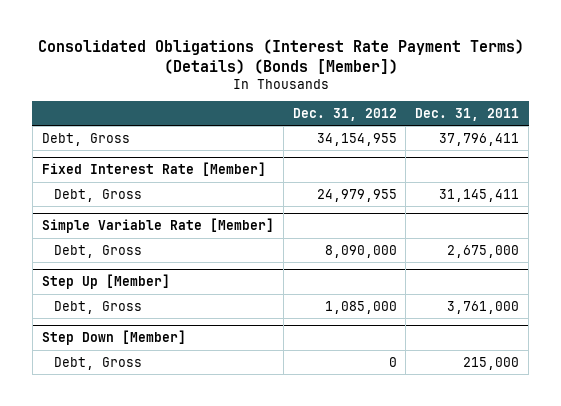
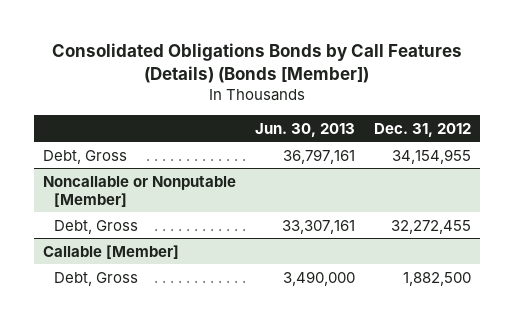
[37,39,524,74] Consolidated Obligations (Interest Rate Payment Terms) (Details) (Bonds [Member]) -> [52,43,463,84] Consolidated Obligations Bonds by Call Features (Details) (Bonds [Member])
[415,107,520,121] Dec. 31, 2011 -> none
none -> [255,122,356,137] Jun. 30, 2013
[41,162,266,177] Fixed Interest Rate [Member] -> none
[41,218,274,234] Simple Variable Rate [Member] -> none
[41,274,170,290] Step Up [Member] -> none
[53,300,142,314] Debt, Gross -> none
[41,330,186,346] Step Down [Member] -> none
[53,356,142,370] Debt, Gross -> none
none -> [43,175,237,207] Noncallable or Nonputable [Member]
[316,188,397,202] 24,979,955 -> [390,219,471,234] 32,272,455
none -> [43,244,180,259] Callable [Member]
[324,244,397,258] 8,090,000 -> [402,271,471,286] 1,882,500

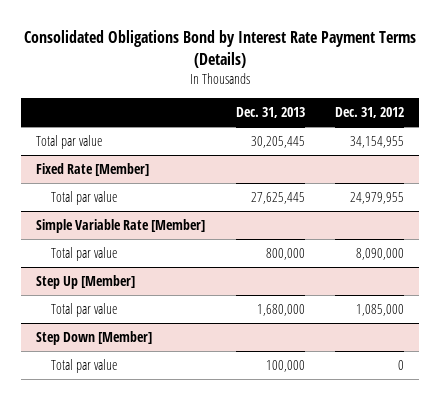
[52,43,463,84] Consolidated Obligations Bonds by Call Features (Details) (Bonds [Member]) -> [24,30,417,68] Consolidated Obligations Bond by Interest Rate Payment Terms (Details)
[255,122,356,137] Jun. 30, 2013 -> none
none -> [235,107,305,119] Dec. 31, 2013
[43,175,237,207] Noncallable or Nonputable [Member] -> none
[54,219,139,234] Debt, Gross -> none
[43,244,180,259] Callable [Member] -> none
[54,271,139,286] Debt, Gross -> none
[43,149,128,164] Debt, Gross -> [36,135,103,150] Total par value
none -> [36,163,150,177] Fixed Rate [Member]
none -> [51,191,118,206] Total par value
none -> [36,219,206,234] Simple Variable Rate [Member]
none -> [51,247,118,262] Total par value
none -> [36,275,136,290] Step Up [Member]
none -> [51,303,118,318] Total par value
none -> [36,331,153,346] Step Down [Member]
none -> [51,359,118,374] Total par value

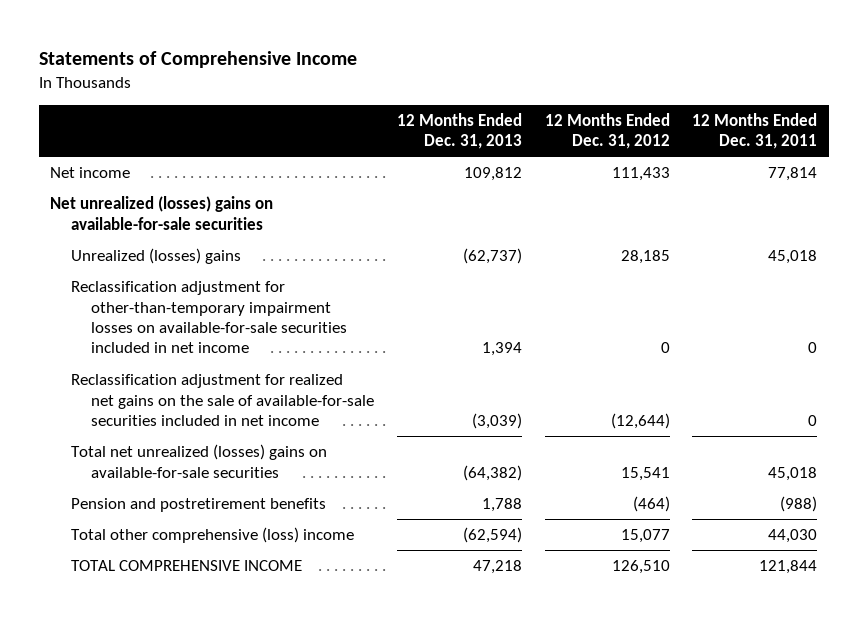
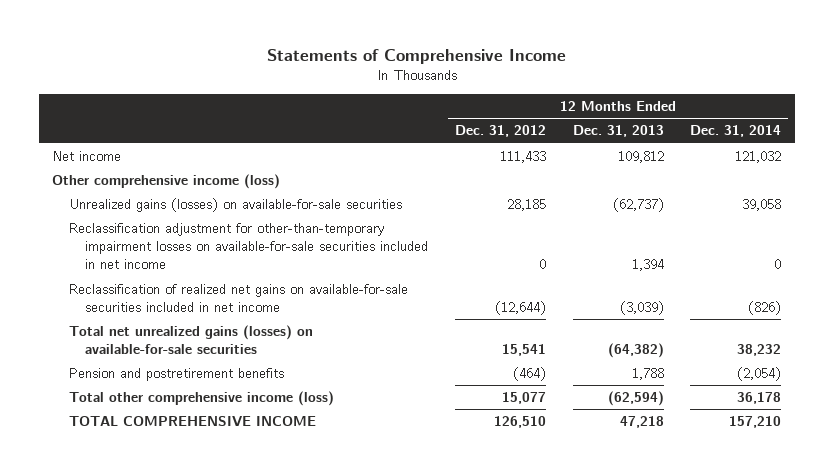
[692,112,818,150] 12 Months Ended Dec. 31, 2011 -> none
none -> [690,125,782,138] Dec. 31, 2014
[50,196,274,230] Net unrealized (losses) gains on available-for-sale securities -> none
none -> [52,174,281,190] Other comprehensive income (loss)
[70,248,241,265] Unrealized (losses) gains -> [68,198,402,213] Unrealized gains (losses) on available-for-sale securities
[70,374,375,426] Reclassification adjustment for realized net gains on the sale of available-for-sale securities included in net income -> [68,284,408,313] Reclassification of realized net gains on available-for-sale securities included in net income
[70,444,327,478] Total net unrealized (losses) gains on available-for-sale securities -> [68,325,313,355] Total net unrealized gains (losses) on available-for-sale securities
[70,527,354,544] Total other comprehensive (loss) income -> [68,391,334,407] Total other comprehensive income (loss)

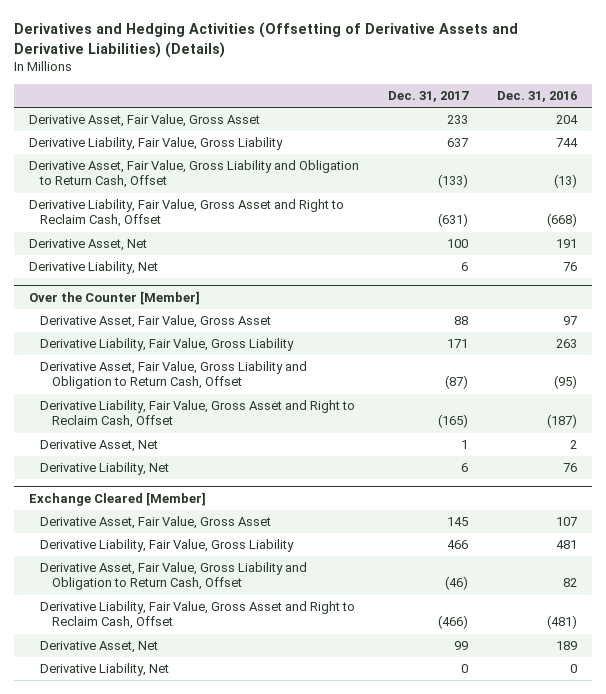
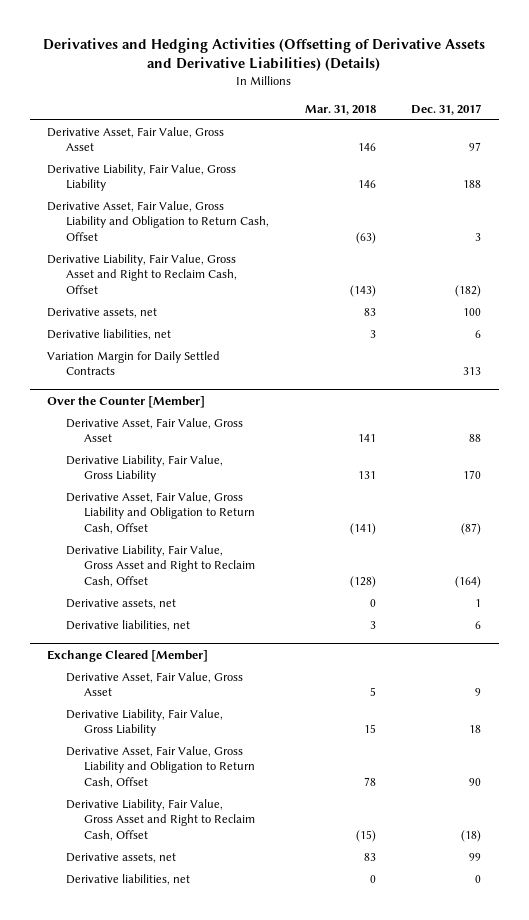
[497,91,578,103] Dec. 31, 2016 -> none
none -> [304,104,376,115] Mar. 31, 2018
[446,115,468,125] 233 -> [469,142,482,152] 97
[446,138,468,148] 637 -> [463,180,482,189] 188
[437,174,468,189] (133) -> [475,232,482,241] 3
[437,213,468,228] (631) -> [455,284,482,297] (182)
[28,239,147,252] Derivative Asset, Net -> [47,308,158,319] Derivative assets, net
[28,261,158,275] Derivative Liability, Net -> [47,329,172,341] Derivative liabilities, net
none -> [47,351,221,376] Variation Margin for Daily Settled Contracts
[446,339,468,349] 171 -> [463,470,482,480] 170
[437,414,468,429] (165) -> [455,575,482,588] (164)
[40,440,159,453] Derivative Asset, Net -> [65,599,176,610] Derivative assets, net
[40,462,170,476] Derivative Liability, Net -> [65,620,190,632] Derivative liabilities, net
[446,517,468,527] 145 -> [475,688,482,697] 9
[446,540,468,550] 466 -> [469,725,482,734] 18
[444,576,468,591] (46) -> [469,777,482,786] 90
[437,615,468,630] (466) -> [461,829,482,842] (18)
[40,641,159,654] Derivative Asset, Net -> [65,853,176,864] Derivative assets, net
[40,663,170,677] Derivative Liability, Net -> [65,874,190,886] Derivative liabilities, net

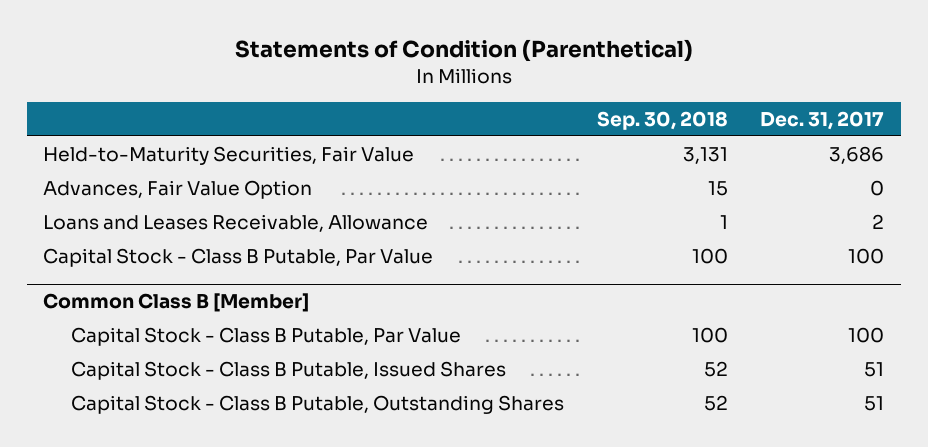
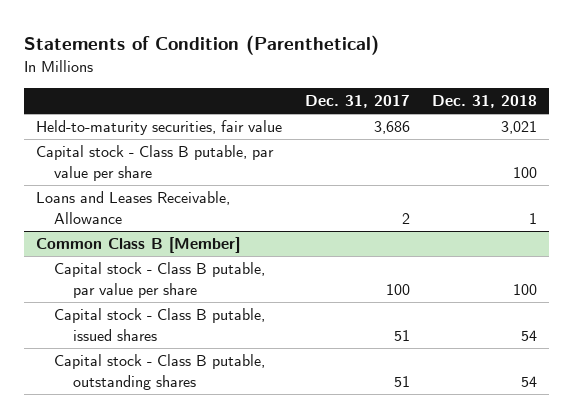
[596,110,728,130] Sep. 30, 2018 -> none
none -> [432,95,538,109] Dec. 31, 2018
[43,179,313,199] Advances, Fair Value Option -> none
[43,145,415,165] Held-to-Maturity Securities, Fair Value -> [35,120,282,136] Held-to-maturity securities, fair value
none -> [35,145,274,182] Capital stock - Class B putable, par value per share
[43,247,434,267] Capital Stock - Class B Putable, Par Value -> none
[70,326,461,346] Capital Stock - Class B Putable, Par Value -> [54,262,266,299] Capital stock - Class B putable, par value per share
[70,360,506,380] Capital Stock - Class B Putable, Issued Shares -> [54,308,266,342] Capital stock - Class B putable, issued shares
[70,394,564,414] Capital Stock - Class B Putable, Outstanding Shares -> [54,354,266,391] Capital stock - Class B putable, outstanding shares

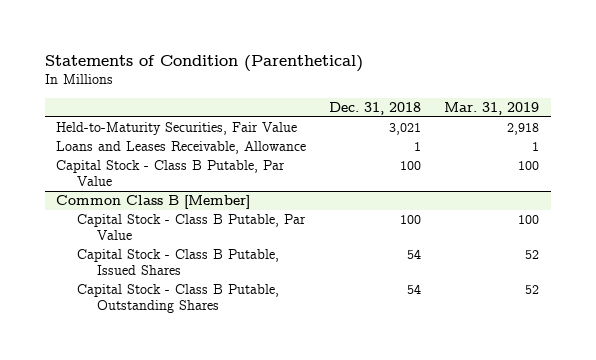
[304,95,410,109] Dec. 31, 2017 -> none
none -> [444,101,540,115] Mar. 31, 2019
[35,145,274,182] Capital stock - Class B putable, par value per share -> none
[35,120,282,136] Held-to-maturity securities, fair value -> [56,122,298,136] Held-to-Maturity Securities, Fair Value
none -> [56,160,286,186] Capital Stock - Class B Putable, Par Value
[54,262,266,299] Capital stock - Class B putable, par value per share -> [76,214,306,240] Capital Stock - Class B Putable, Par Value
[54,308,266,342] Capital stock - Class B putable, issued shares -> [76,249,279,275] Capital Stock - Class B Putable, Issued Shares
[54,354,266,391] Capital stock - Class B putable, outstanding shares -> [76,284,279,313] Capital Stock - Class B Putable, Outstanding Shares

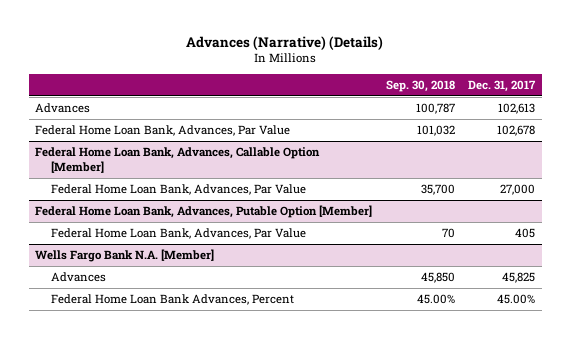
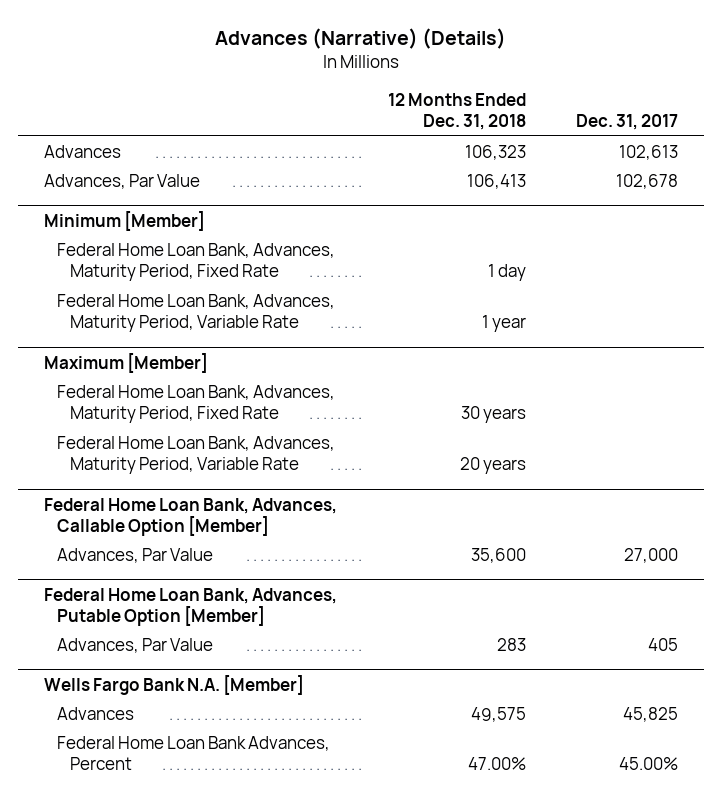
[385,80,455,93] Sep. 30, 2018 -> none
none -> [387,92,526,131] 12 Months Ended Dec. 31, 2018
[35,125,291,137] Federal Home Loan Bank, Advances, Par Value -> [43,173,200,189] Advances, Par Value
none -> [43,210,205,231] Minimum [Member]
none -> [56,242,335,282] Federal Home Loan Bank, Advances, Maturity Period, Fixed Rate
none -> [56,293,335,333] Federal Home Loan Bank, Advances, Maturity Period, Variable Rate
none -> [43,352,208,373] Maximum [Member]
none -> [56,384,335,424] Federal Home Loan Bank, Advances, Maturity Period, Fixed Rate
none -> [56,435,335,475] Federal Home Loan Bank, Advances, Maturity Period, Variable Rate
[50,184,306,196] Federal Home Loan Bank, Advances, Par Value -> [56,547,213,563] Advances, Par Value
[50,228,306,240] Federal Home Loan Bank, Advances, Par Value -> [56,637,213,653] Advances, Par Value

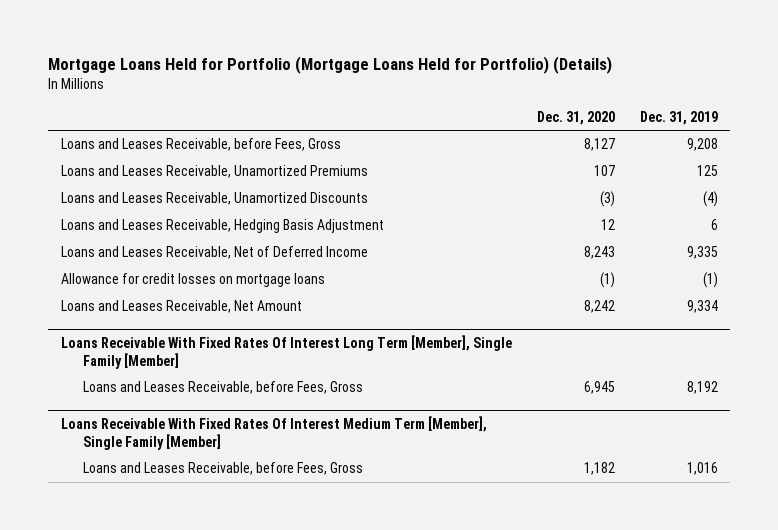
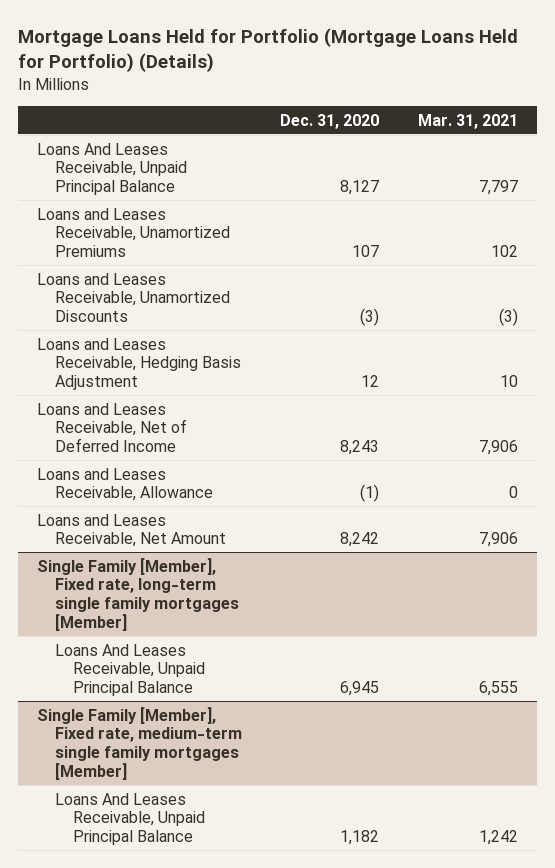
[639,111,718,126] Dec. 31, 2019 -> none
none -> [417,113,518,129] Mar. 31, 2021
[60,138,341,152] Loans and Leases Receivable, before Fees, Gross -> [37,142,188,195] Loans And Leases Receivable, Unpaid Principal Balance
[60,273,325,288] Allowance for credit losses on mortgage loans -> [37,467,214,502] Loans and Leases Receivable, Allowance
[60,334,512,370] Loans Receivable With Fixed Rates Of Interest Long Term [Member], Single Family [Member] -> none
[60,415,487,451] Loans Receivable With Fixed Rates Of Interest Medium Term [Member], Single Family [Member] -> none
none -> [37,557,240,631] Single Family [Member], Fixed rate, long-term single family mortgages [Member]
[82,381,363,395] Loans and Leases Receivable, before Fees, Gross -> [55,643,206,696] Loans And Leases Receivable, Unpaid Principal Balance
none -> [37,706,243,780] Single Family [Member], Fixed rate, medium-term single family mortgages [Member]
[82,462,363,476] Loans and Leases Receivable, before Fees, Gross -> [55,792,206,845] Loans And Leases Receivable, Unpaid Principal Balance

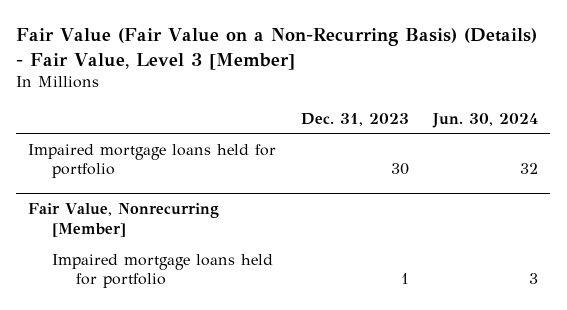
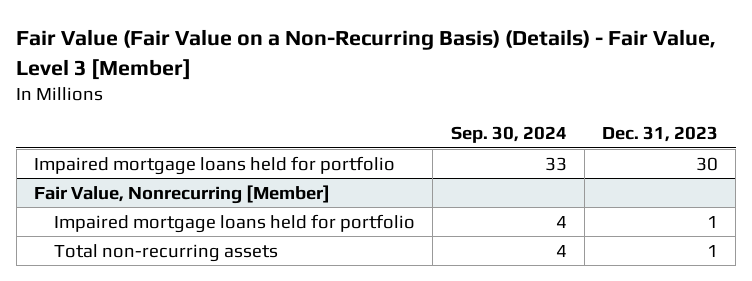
[432,112,539,128] Jun. 30, 2024 -> none
none -> [450,126,567,144] Sep. 30, 2024
none -> [53,243,278,262] Total non-recurring assets

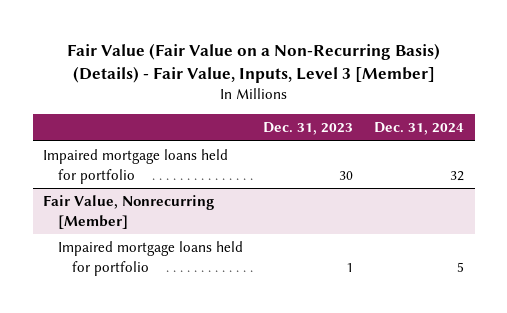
[16,29,717,80] Fair Value (Fair Value on a Non-Recurring Basis) (Details) - Fair Value, Level 3 [Member] -> [66,42,440,83] Fair Value (Fair Value on a Non-Recurring Basis) (Details) - Fair Value, Inputs, Level 3 [Member]
[450,126,567,144] Sep. 30, 2024 -> none
none -> [374,122,465,136] Dec. 31, 2024
[53,243,278,262] Total non-recurring assets -> none

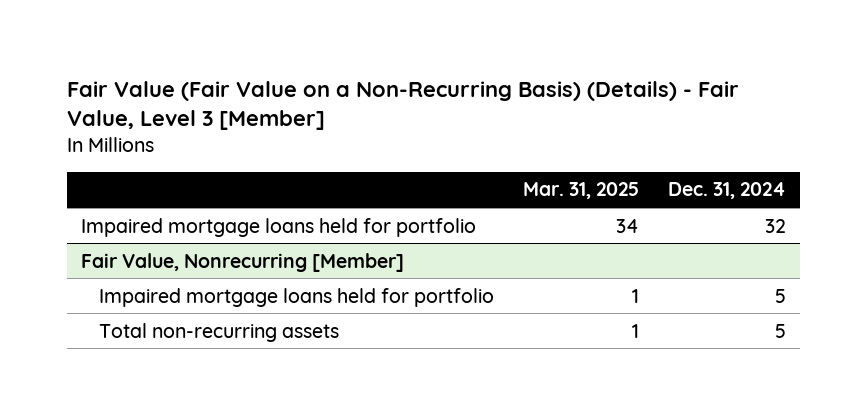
[66,42,440,83] Fair Value (Fair Value on a Non-Recurring Basis) (Details) - Fair Value, Inputs, Level 3 [Member] -> [66,80,739,131] Fair Value (Fair Value on a Non-Recurring Basis) (Details) - Fair Value, Level 3 [Member]
[263,122,354,136] Dec. 31, 2023 -> none
none -> [523,182,640,200] Mar. 31, 2025
none -> [99,322,340,342] Total non-recurring assets

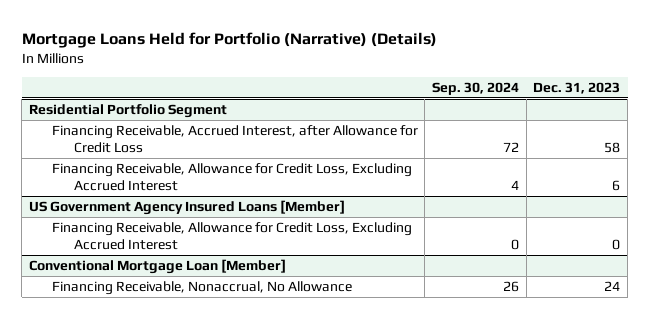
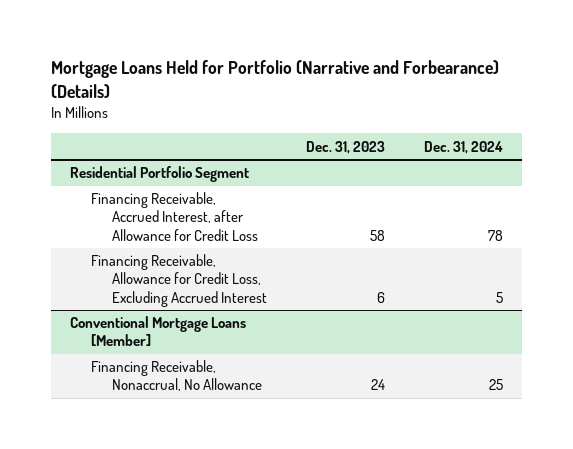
[21,31,437,48] Mortgage Loans Held for Portfolio (Narrative) (Details) -> [50,60,499,98] Mortgage Loans Held for Portfolio (Narrative and Forbearance) (Details)
[432,81,520,95] Sep. 30, 2024 -> none
none -> [423,140,503,154] Dec. 31, 2024
[29,199,346,215] US Government Agency Insured Loans [Member] -> none
[51,221,412,251] Financing Receivable, Allowance for Credit Loss, Excluding Accrued Interest -> none
[29,258,287,274] Conventional Mortgage Loan [Member] -> [70,316,247,347] Conventional Mortgage Loans [Member]

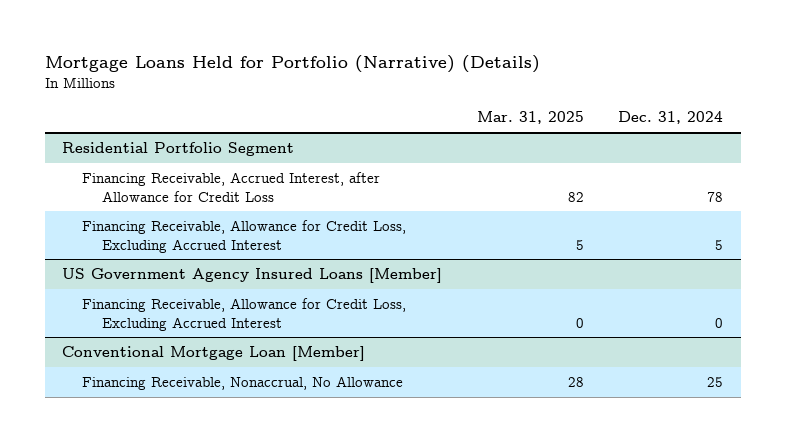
[50,60,499,98] Mortgage Loans Held for Portfolio (Narrative and Forbearance) (Details) -> [44,54,540,73] Mortgage Loans Held for Portfolio (Narrative) (Details)
[306,140,386,154] Dec. 31, 2023 -> none
none -> [476,111,584,125] Mar. 31, 2025
none -> [62,267,443,283] US Government Agency Insured Loans [Member]
none -> [82,297,407,331] Financing Receivable, Allowance for Credit Loss, Excluding Accrued Interest
[70,316,247,347] Conventional Mortgage Loans [Member] -> [62,345,366,361] Conventional Mortgage Loan [Member]

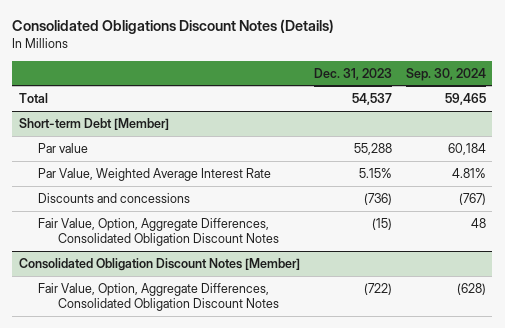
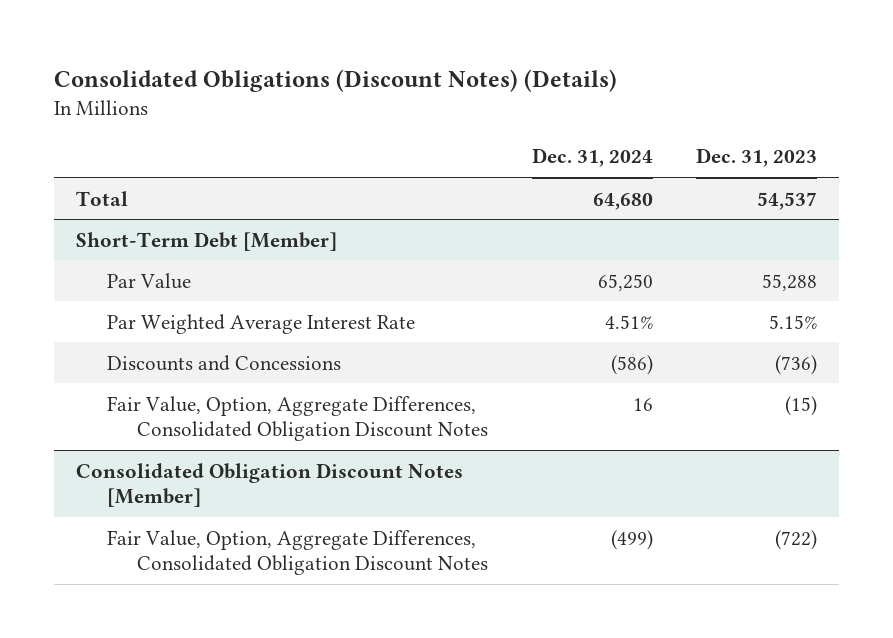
[12,19,335,35] Consolidated Obligations Discount Notes (Details) -> [54,68,618,92] Consolidated Obligations (Discount Notes) (Details)
[405,67,486,81] Sep. 30, 2024 -> none
none -> [531,148,653,168] Dec. 31, 2024
[19,117,170,130] Short-term Debt [Member] -> [76,231,338,251] Short-Term Debt [Member]
[38,142,89,153] Par value -> [106,272,191,289] Par Value
[38,167,272,181] Par Value, Weighted Average Interest Rate -> [106,313,415,334] Par Weighted Average Interest Rate
[38,192,191,203] Discounts and concessions -> [106,354,341,371] Discounts and Concessions

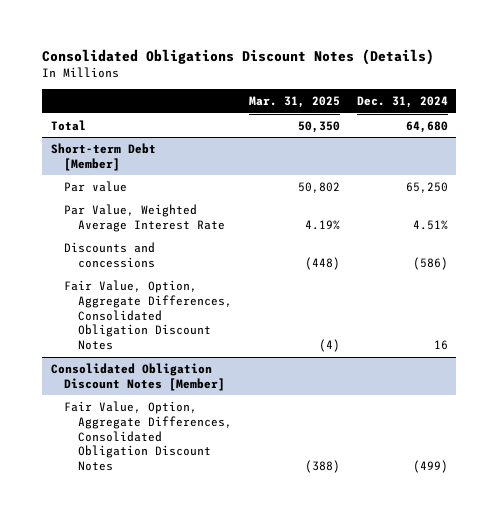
[54,68,618,92] Consolidated Obligations (Discount Notes) (Details) -> [42,49,435,66] Consolidated Obligations Discount Notes (Details)
[696,148,818,168] Dec. 31, 2023 -> none
none -> [248,96,340,109] Mar. 31, 2025
[76,231,338,251] Short-Term Debt [Member] -> [50,142,156,171] Short-term Debt [Member]
[106,272,191,289] Par Value -> [64,180,128,192] Par value
[106,313,415,334] Par Weighted Average Interest Rate -> [64,203,225,232] Par Value, Weighted Average Interest Rate
[106,354,341,371] Discounts and Concessions -> [64,241,156,268] Discounts and concessions

